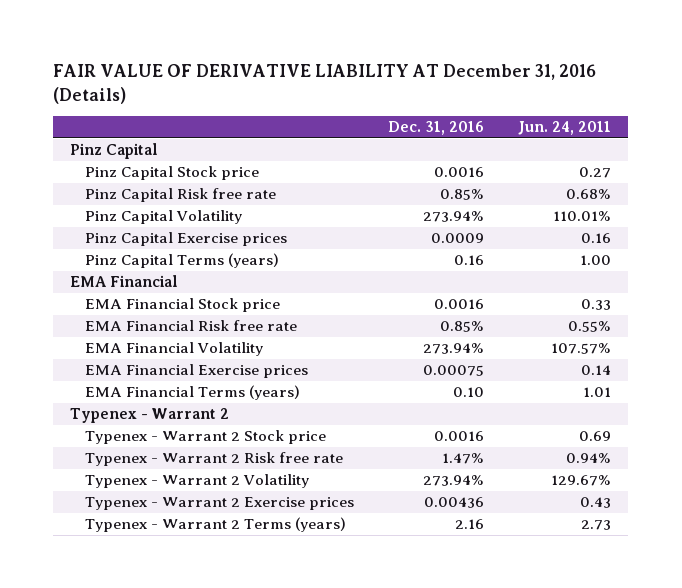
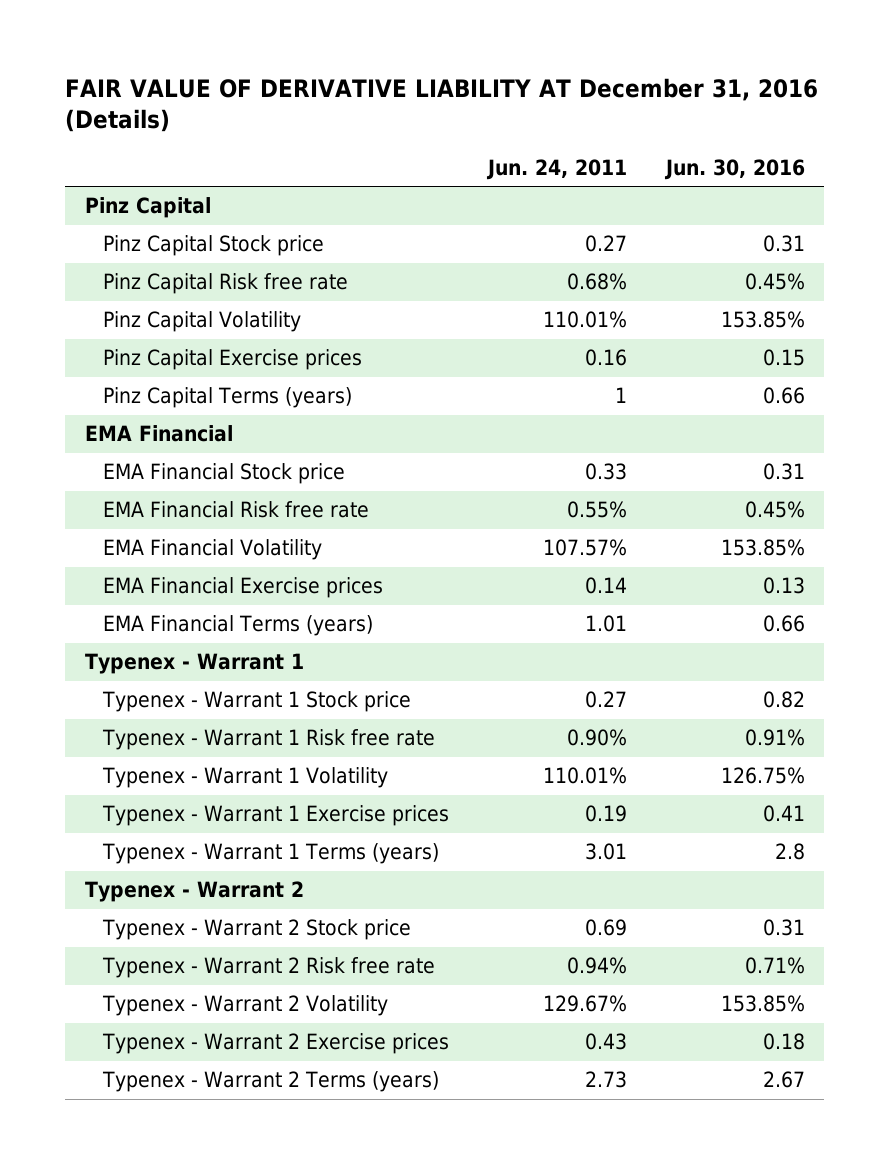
[388,121,485,136] Dec. 31, 2016 -> none
none -> [663,158,805,180] Jun. 30, 2016
[580,255,612,266] 1.00 -> [615,387,628,404] 1
none -> [84,653,304,675] Typenex - Warrant 1
none -> [102,691,412,713] Typenex - Warrant 1 Stock price
none -> [102,729,436,751] Typenex - Warrant 1 Risk free rate
none -> [102,767,389,789] Typenex - Warrant 1 Volatility
none -> [102,805,450,827] Typenex - Warrant 1 Exercise prices
none -> [102,843,440,865] Typenex - Warrant 1 Terms (years)

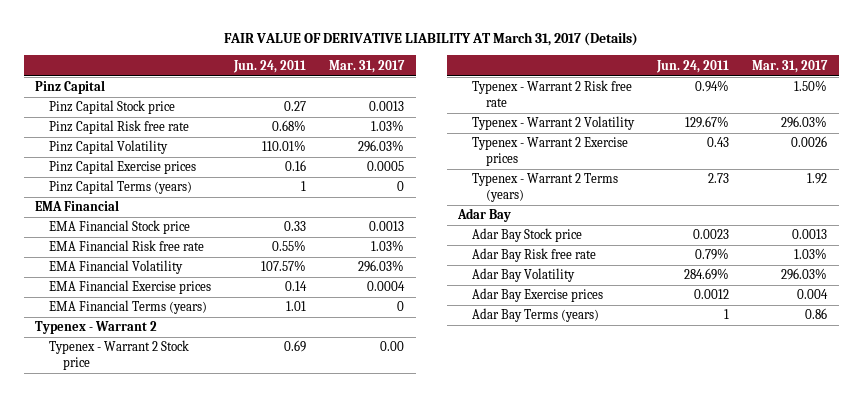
[65,77,819,133] FAIR VALUE OF DERIVATIVE LIABILITY AT December 31, 2016 (Details) -> [224,31,639,46] FAIR VALUE OF DERIVATIVE LIABILITY AT March 31, 2017 (Details)
[663,158,805,180] Jun. 30, 2016 -> none
none -> [329,59,406,73] Mar. 31, 2017
[84,653,304,675] Typenex - Warrant 1 -> none
[102,691,412,713] Typenex - Warrant 1 Stock price -> none
[102,729,436,751] Typenex - Warrant 1 Risk free rate -> none
[102,767,389,789] Typenex - Warrant 1 Volatility -> none
[102,805,450,827] Typenex - Warrant 1 Exercise prices -> none
[102,843,440,865] Typenex - Warrant 1 Terms (years) -> none
none -> [457,208,512,223] Adar Bay
none -> [471,228,582,243] Adar Bay Stock price
none -> [471,248,596,263] Adar Bay Risk free rate
none -> [471,268,575,283] Adar Bay Volatility
none -> [471,288,603,303] Adar Bay Exercise prices
none -> [471,308,599,323] Adar Bay Terms (years)

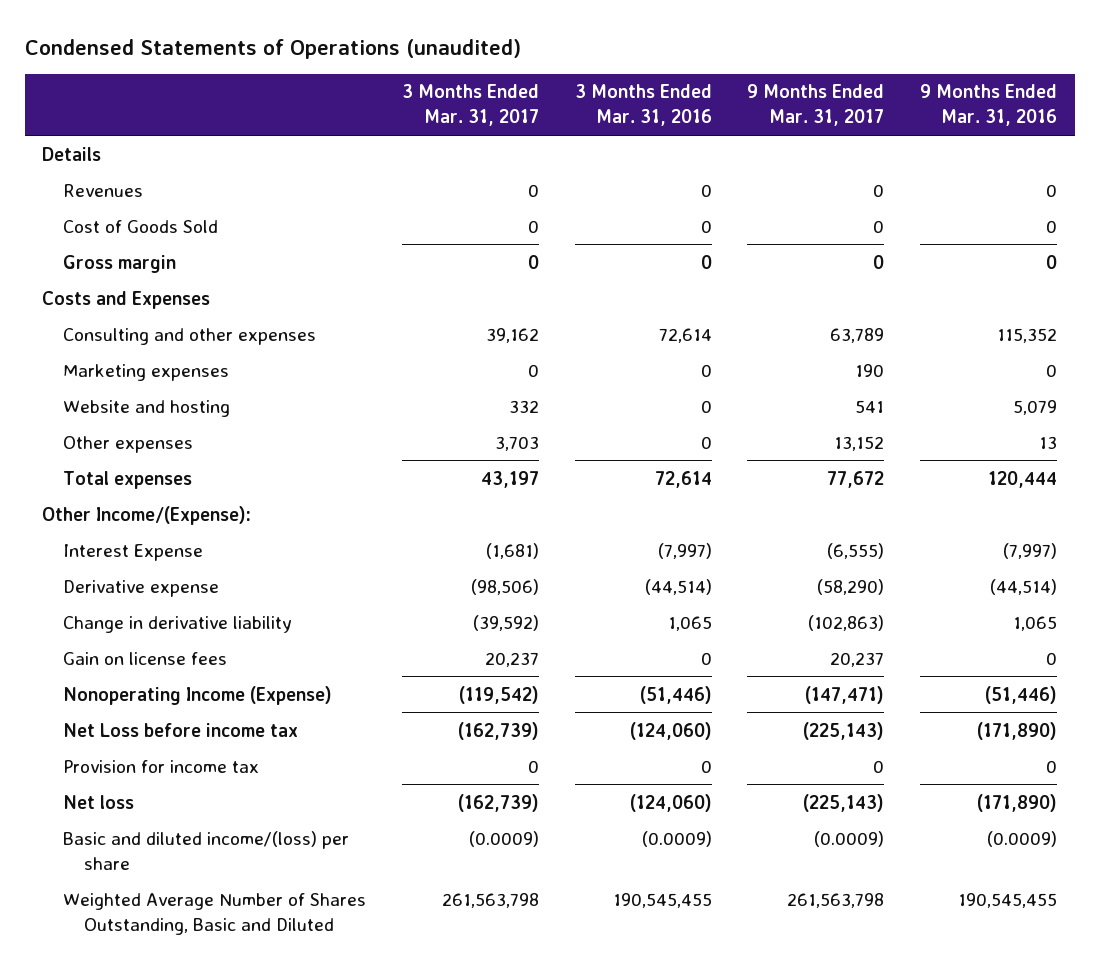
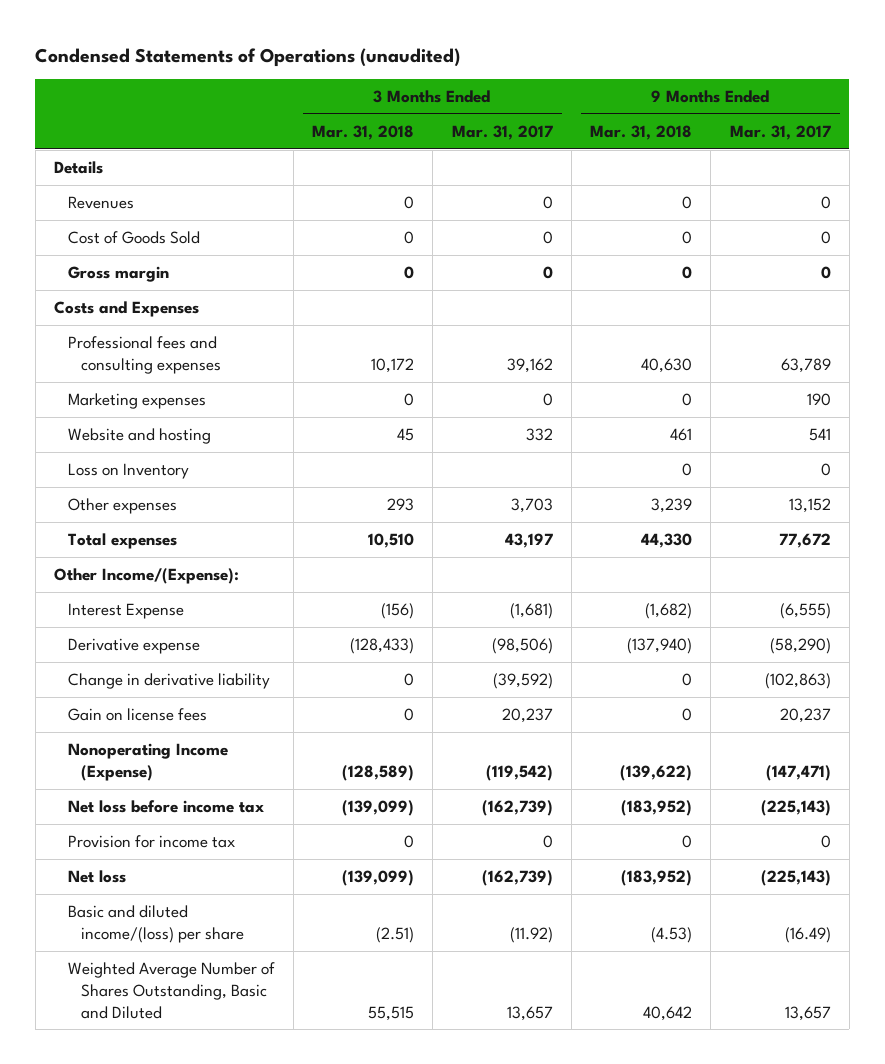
[574,84,712,127] 3 Months Ended Mar. 31, 2016 -> none
[920,84,1058,127] 9 Months Ended Mar. 31, 2016 -> none
none -> [312,124,415,140] Mar. 31, 2018
none -> [590,124,693,140] Mar. 31, 2018
[63,327,317,345] Consulting and other expenses -> [67,336,222,374] Professional fees and consulting expenses
none -> [67,463,189,480] Loss on Inventory
[63,722,299,737] Net Loss before income tax -> [67,800,264,814] Net loss before income tax
[468,830,539,847] (0.0009) -> [509,926,553,943] (11.92)
[814,830,885,847] (0.0009) -> [784,926,831,943] (16.49)
[441,892,539,908] 261,563,798 -> [506,1005,553,1021] 13,657
[787,892,885,908] 261,563,798 -> [784,1005,831,1021] 13,657

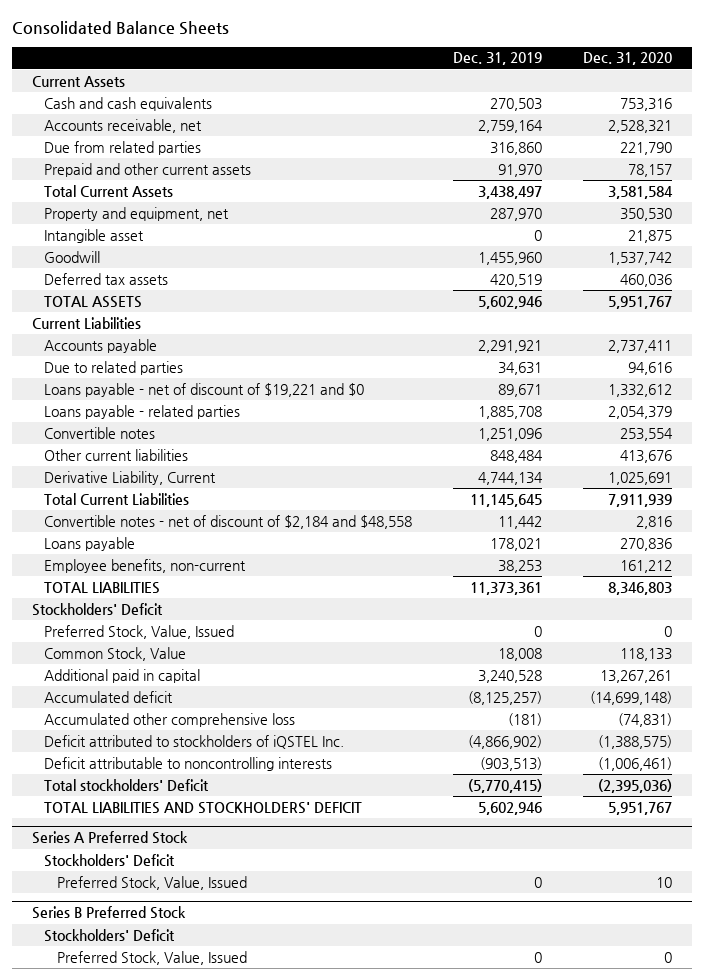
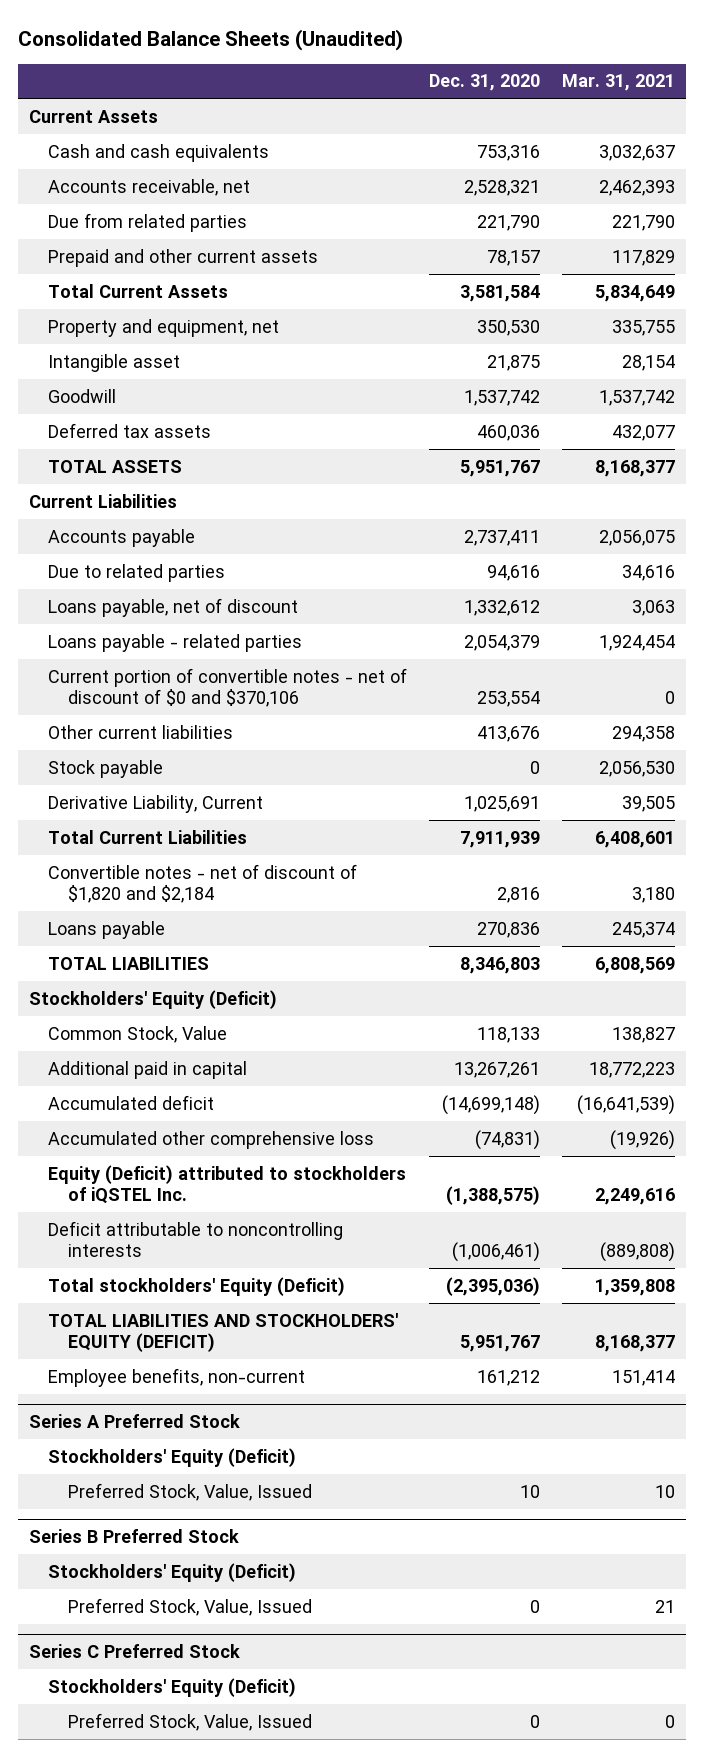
[11,20,229,35] Consolidated Balance Sheets -> [18,28,404,51] Consolidated Balance Sheets (Unaudited)
[453,52,543,66] Dec. 31, 2019 -> none
none -> [562,74,676,92] Mar. 31, 2021
[44,382,365,397] Loans payable - net of discount of $19,221 and $0 -> [48,597,299,617] Loans payable, net of discount
[44,426,156,439] Convertible notes -> [48,667,408,707] Current portion of convertible notes - net of discount of $0 and $370,106
none -> [48,759,164,778] Stock payable
[44,514,413,529] Convertible notes - net of discount of $2,184 and $48,558 -> [48,863,358,903] Convertible notes - net of discount of $1,820 and $2,184
[44,624,235,639] Preferred Stock, Value, Issued -> none
[31,602,163,616] Stockholders' Deficit -> [29,989,278,1009] Stockholders' Equity (Deficit)
[44,734,345,749] Deficit attributed to stockholders of iQSTEL Inc. -> [48,1164,407,1204] Equity (Deficit) attributed to stockholders of iQSTEL Inc.
[44,778,210,791] Total stockholders' Deficit -> [48,1276,346,1296] Total stockholders' Equity (Deficit)
[44,801,363,814] TOTAL LIABILITIES AND STOCKHOLDERS' DEFICIT -> [48,1312,399,1352] TOTAL LIABILITIES AND STOCKHOLDERS' EQUITY (DEFICIT)
[44,558,247,573] Employee benefits, non-current -> [48,1367,306,1387] Employee benefits, non-current
[44,853,176,867] Stockholders' Deficit -> [48,1447,297,1467] Stockholders' Equity (Deficit)
[44,928,176,942] Stockholders' Deficit -> [48,1562,297,1582] Stockholders' Equity (Deficit)
none -> [29,1644,241,1659] Series C Preferred Stock
none -> [48,1677,297,1697] Stockholders' Equity (Deficit)
none -> [67,1712,312,1731] Preferred Stock, Value, Issued

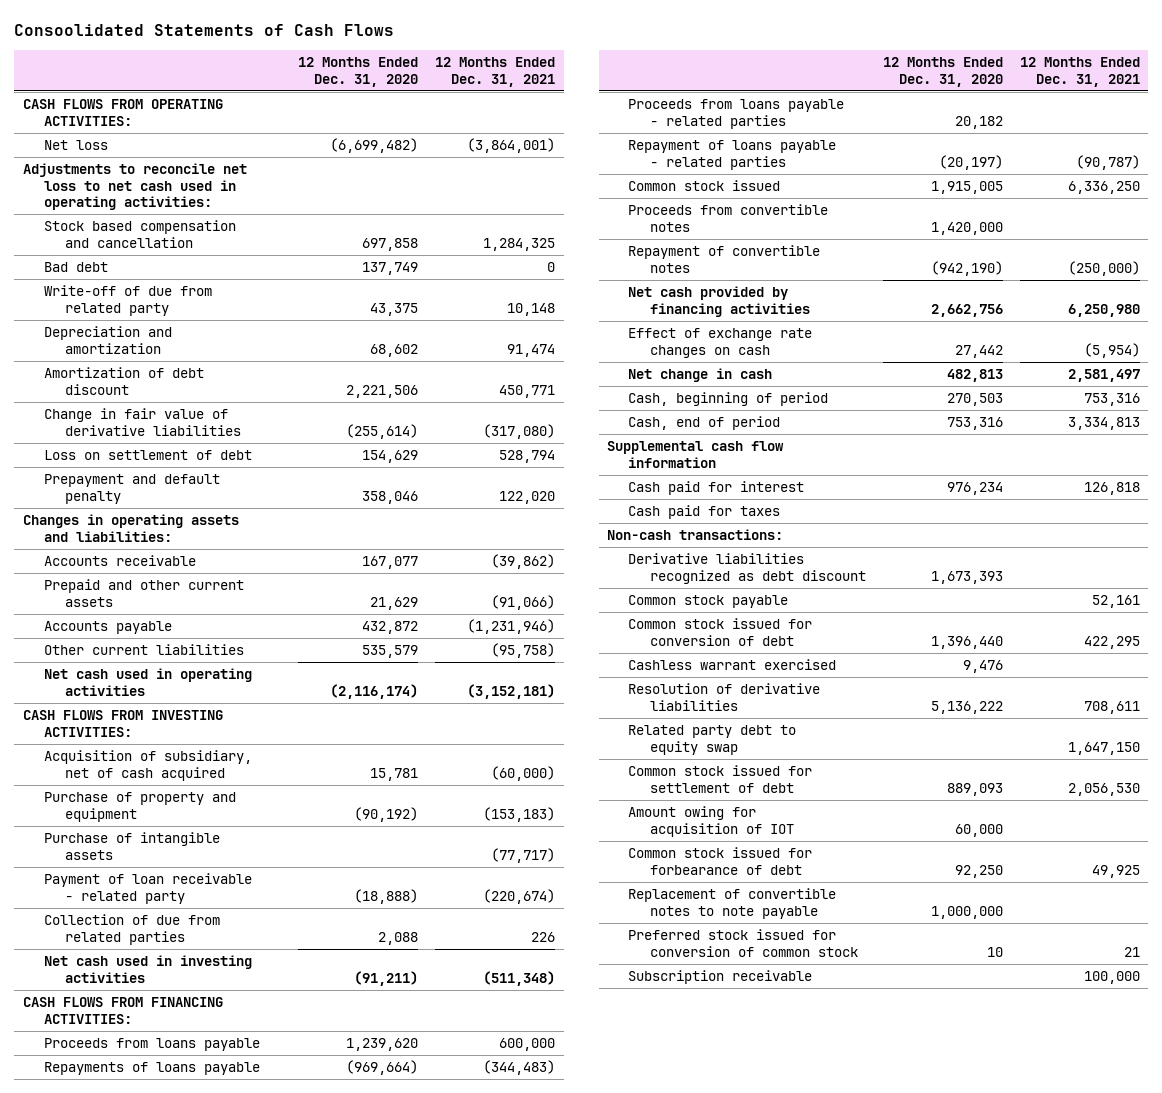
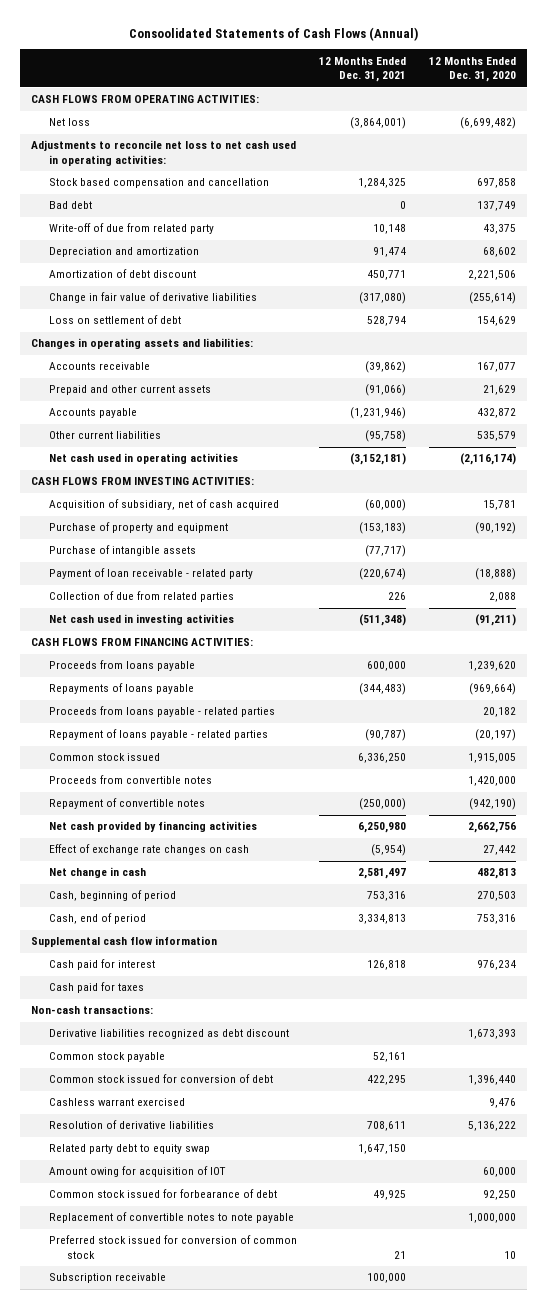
[14,23,395,36] Consoolidated Statements of Cash Flows -> [128,27,418,42] Consoolidated Statements of Cash Flows (Annual)
[43,474,220,504] Prepayment and default penalty -> none
[628,765,813,793] Common stock issued for settlement of debt -> none

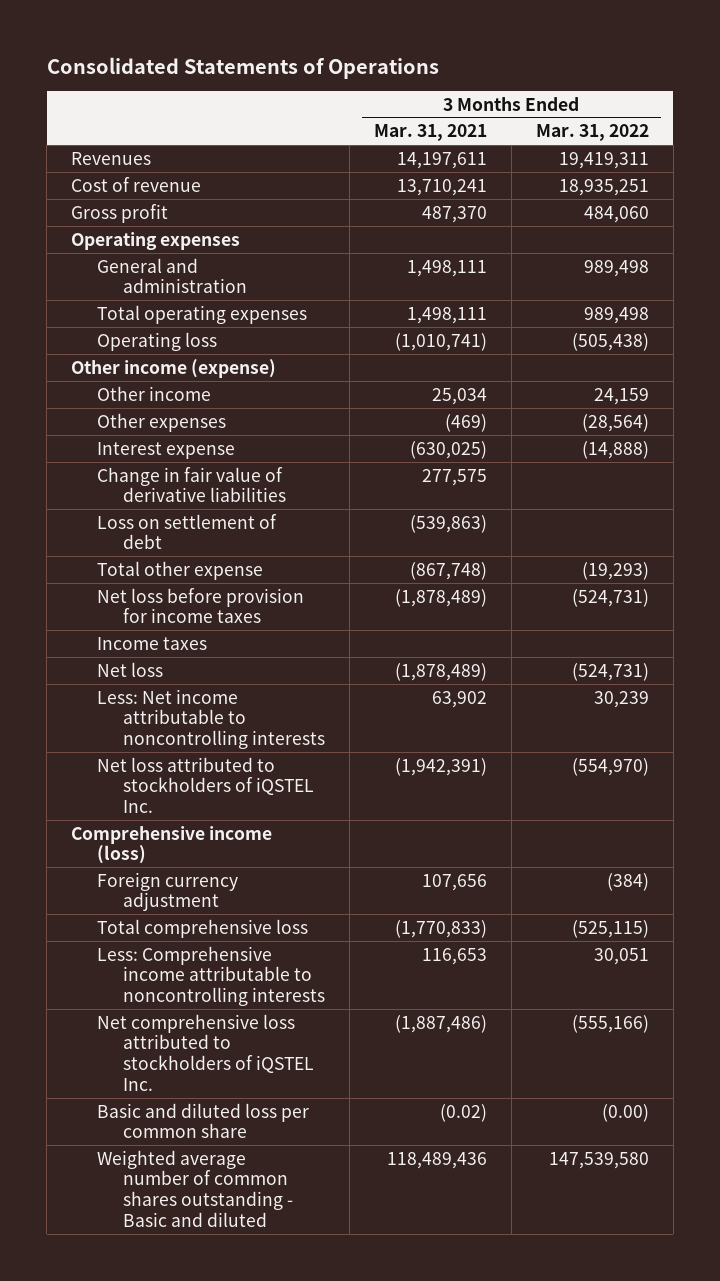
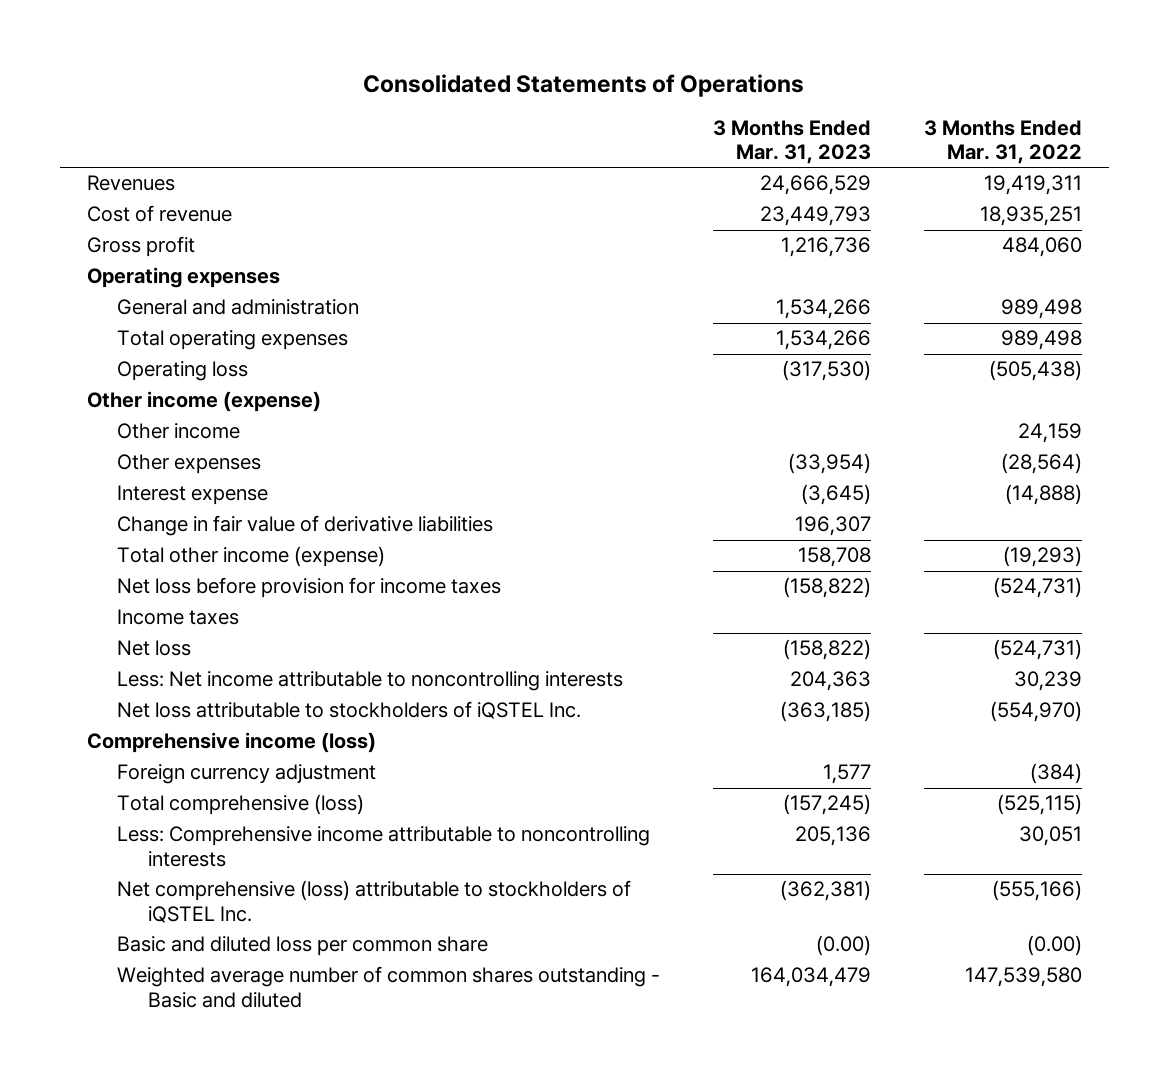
[373,124,487,142] Mar. 31, 2021 -> none
none -> [713,119,872,165] 3 Months Ended Mar. 31, 2023
[97,513,278,550] Loss on settlement of debt -> none
[97,560,264,580] Total other expense -> [117,546,386,568] Total other income (expense)
[97,756,314,814] Net loss attributed to stockholders of iQSTEL Inc. -> [117,701,582,720] Net loss attributable to stockholders of iQSTEL Inc.
[97,918,309,938] Total comprehensive loss -> [117,794,365,816] Total comprehensive (loss)
[97,1013,314,1091] Net comprehensive loss attributed to stockholders of iQSTEL Inc. -> [117,880,632,923] Net comprehensive (loss) attributable to stockholders of iQSTEL Inc.

